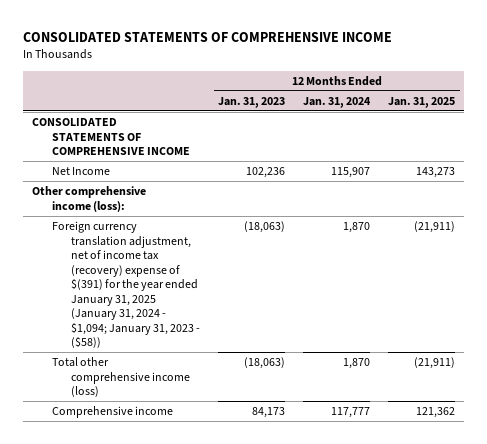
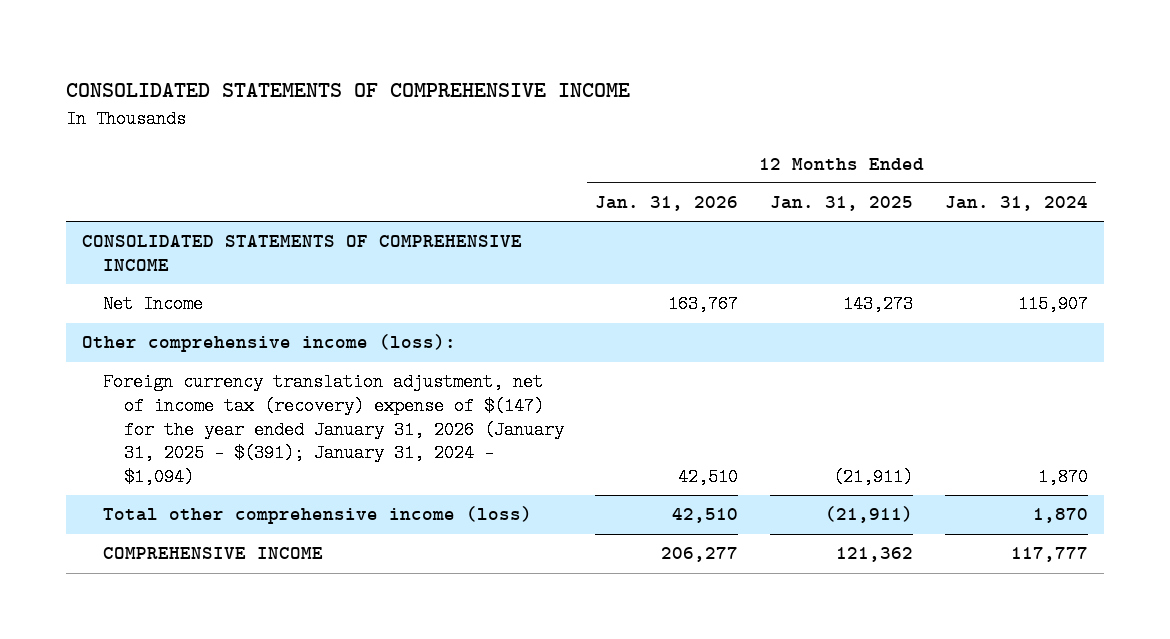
[218,96,286,108] Jan. 31, 2023 -> none
none -> [595,196,739,212] Jan. 31, 2026
[51,221,201,349] Foreign currency translation adjustment, net of income tax (recovery) expense of $(391) for the year ended January 31, 2025 (January 31, 2024 - $1,094; January 31, 2023 - ($58)) -> [102,373,564,487] Foreign currency translation adjustment, net of income tax (recovery) expense of $(147) for the year ended January 31, 2026 (January 31, 2025 - $(391); January 31, 2024 - $1,094)
[51,406,173,419] Comprehensive income -> [102,547,323,560] COMPREHENSIVE INCOME

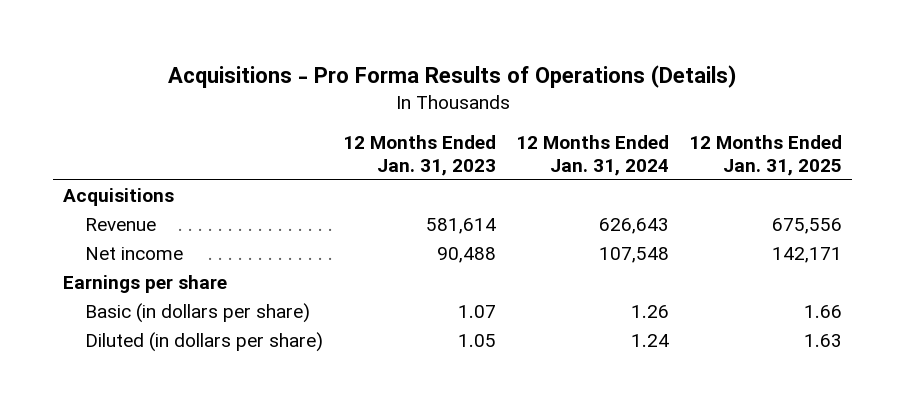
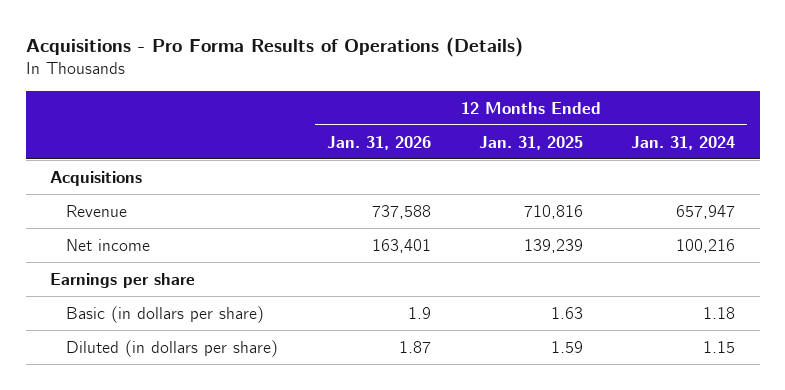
[342,135,496,176] 12 Months Ended Jan. 31, 2023 -> none
none -> [326,135,431,150] Jan. 31, 2026
[599,218,670,235] 626,643 -> [676,204,736,219] 657,947
[772,218,843,235] 675,556 -> [524,204,584,219] 710,816
[599,247,670,264] 107,548 -> [676,238,736,253] 100,216
[772,247,843,264] 142,171 -> [524,238,584,253] 139,239
[631,305,670,319] 1.26 -> [703,306,736,319] 1.18
[804,305,843,319] 1.66 -> [551,306,584,319] 1.63
[631,334,670,348] 1.24 -> [703,340,736,353] 1.15
[804,334,843,348] 1.63 -> [551,340,584,353] 1.59

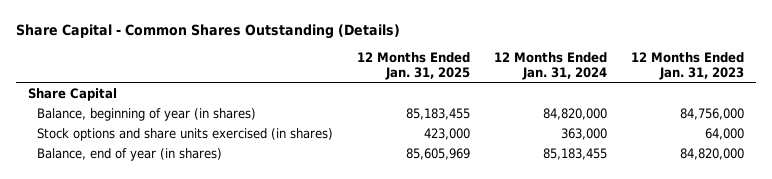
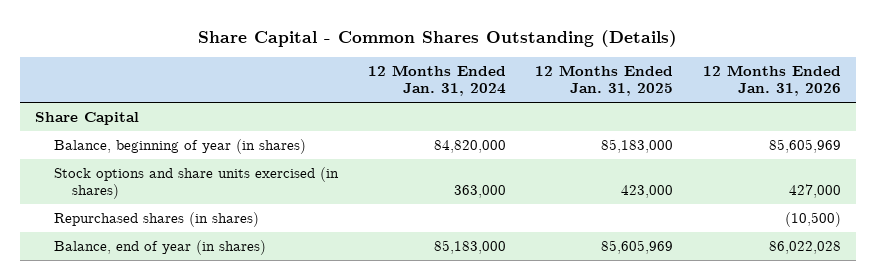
[630,51,744,80] 12 Months Ended Jan. 31, 2023 -> none
none -> [702,64,841,96] 12 Months Ended Jan. 31, 2026
[405,107,470,120] 85,183,455 -> [601,139,674,154] 85,183,000
none -> [53,212,259,228] Repurchased shares (in shares)
[542,147,607,160] 85,183,455 -> [433,240,506,255] 85,183,000

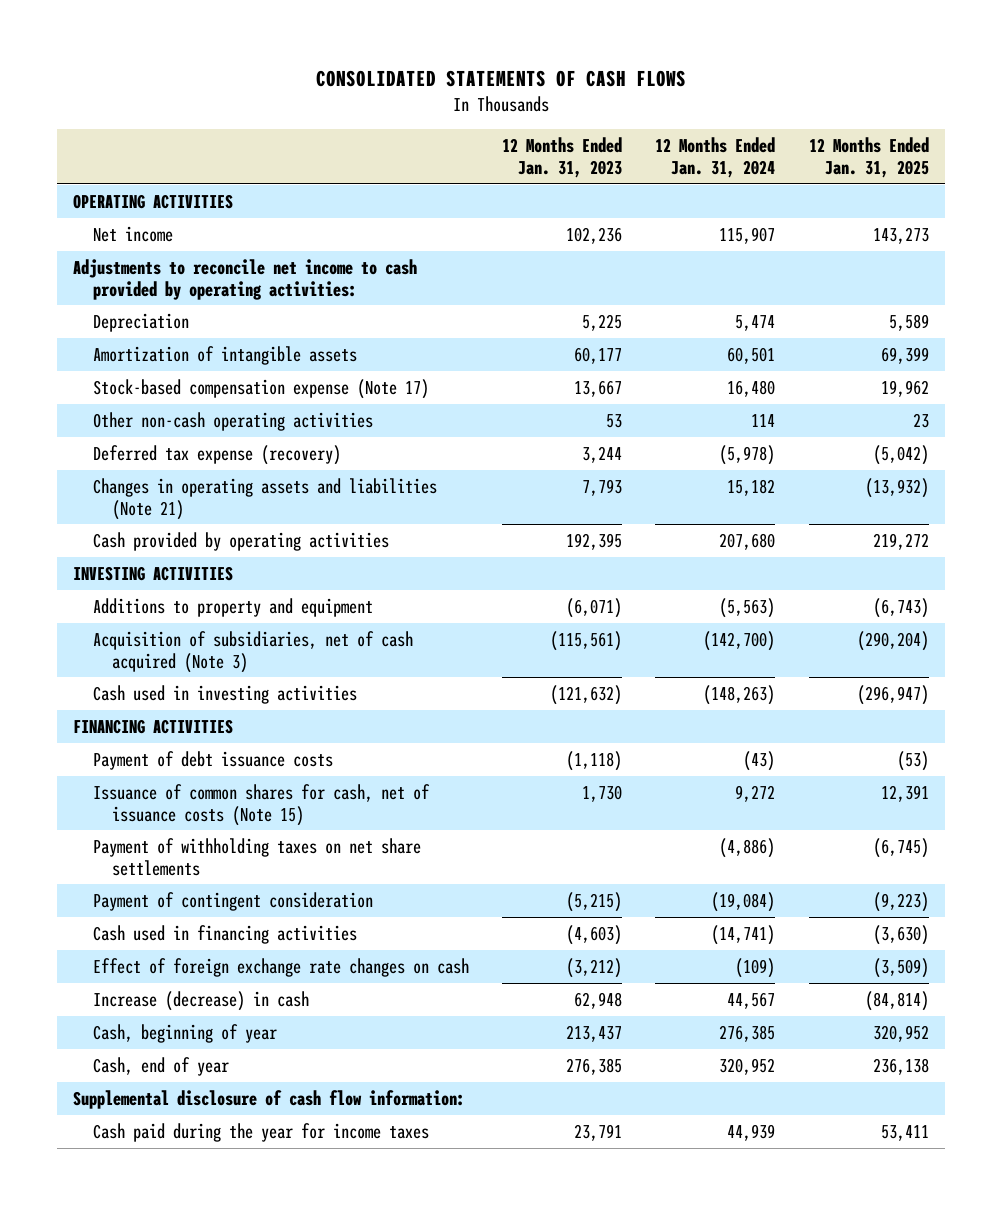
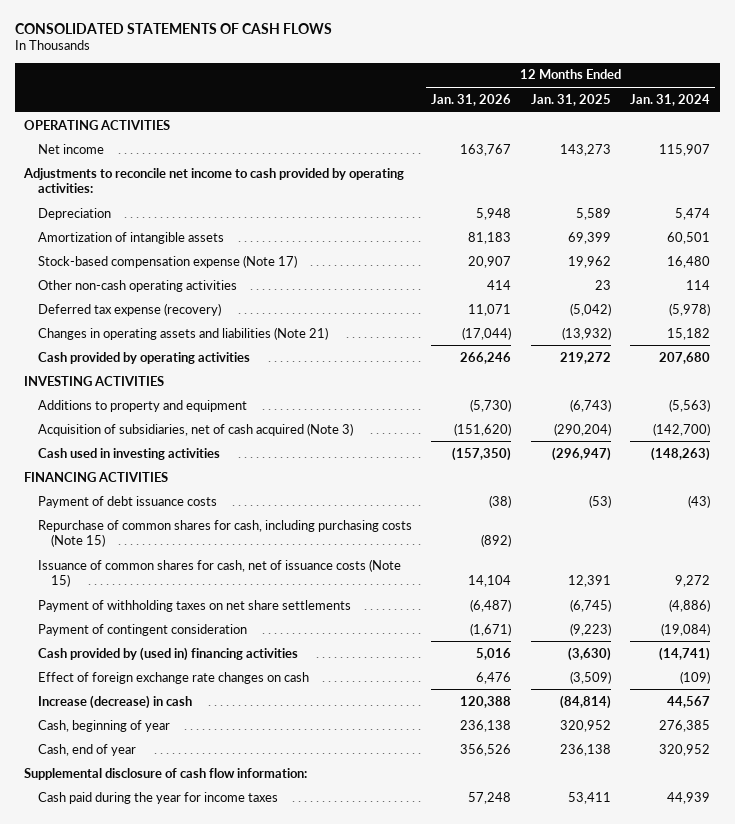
[502,137,623,178] 12 Months Ended Jan. 31, 2023 -> none
none -> [431,93,512,106] Jan. 31, 2026
none -> [37,519,412,548] Repurchase of common shares for cash, including purchasing costs (Note 15)
[92,924,357,944] Cash used in financing activities -> [37,646,298,661] Cash provided by (used in) financing activities

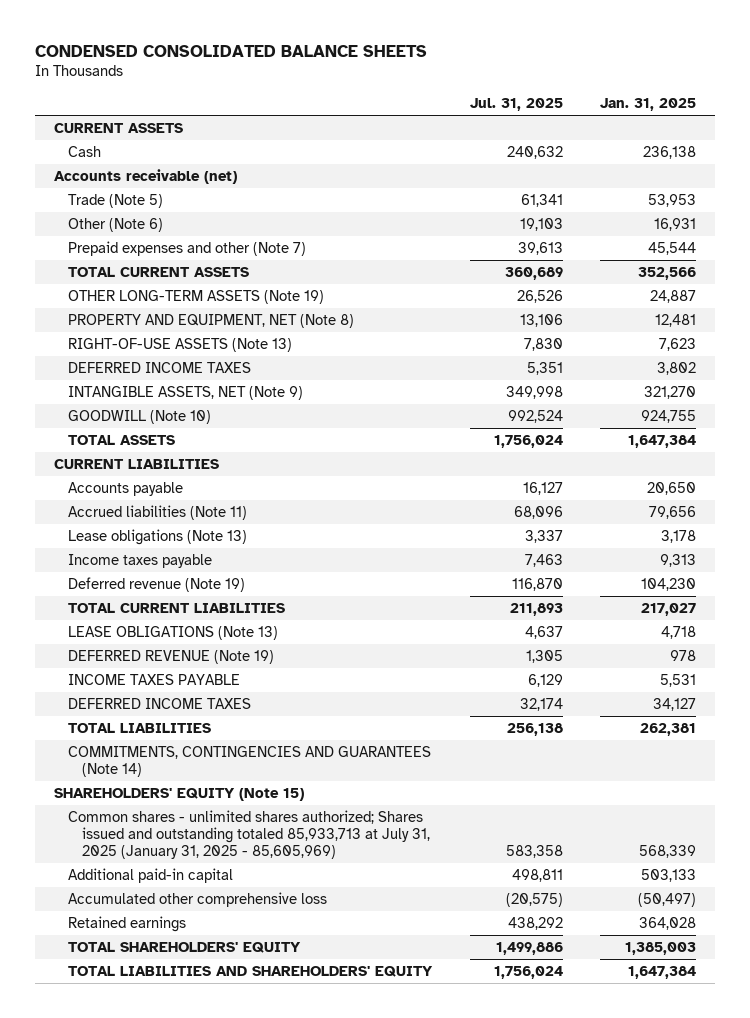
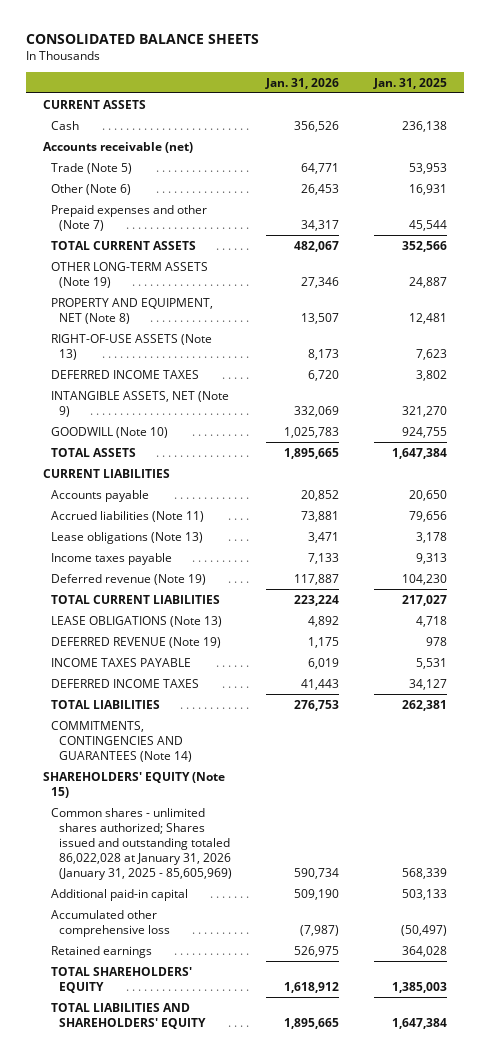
[34,45,427,58] CONDENSED CONSOLIDATED BALANCE SHEETS -> [25,34,259,45] CONSOLIDATED BALANCE SHEETS
[469,97,563,111] Jul. 31, 2025 -> none
none -> [265,77,340,89] Jan. 31, 2026
[68,810,431,859] Common shares - unlimited shares authorized; Shares issued and outstanding totaled 85,933,713 at July 31, 2025 (January 31, 2025 - 85,605,969) -> [51,807,233,880] Common shares - unlimited shares authorized; Shares issued and outstanding totaled 86,022,028 at January 31, 2026 (January 31, 2025 - 85,605,969)

